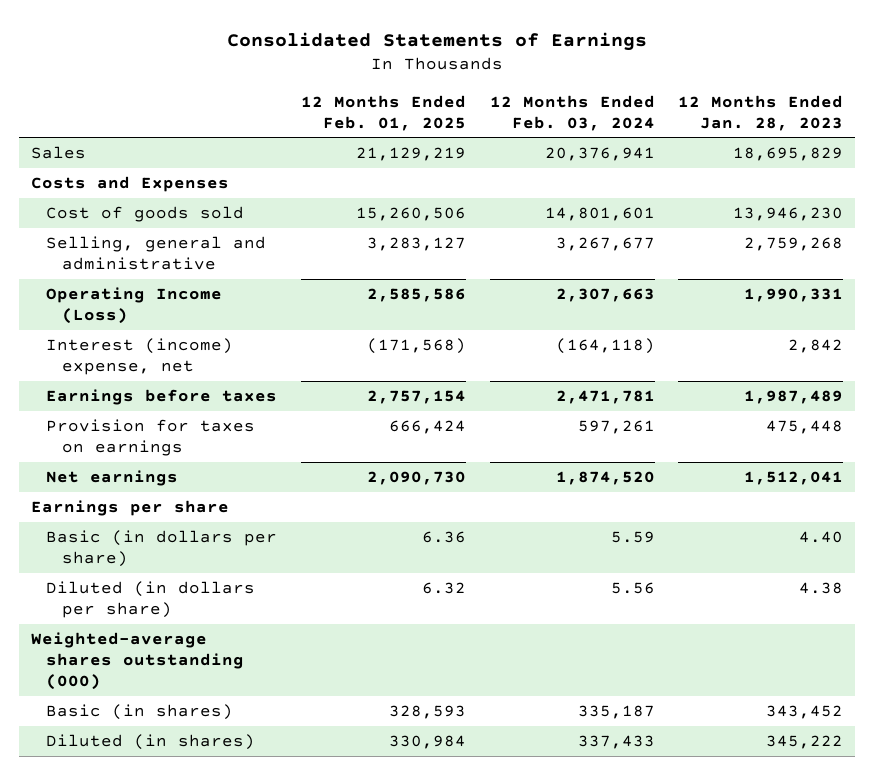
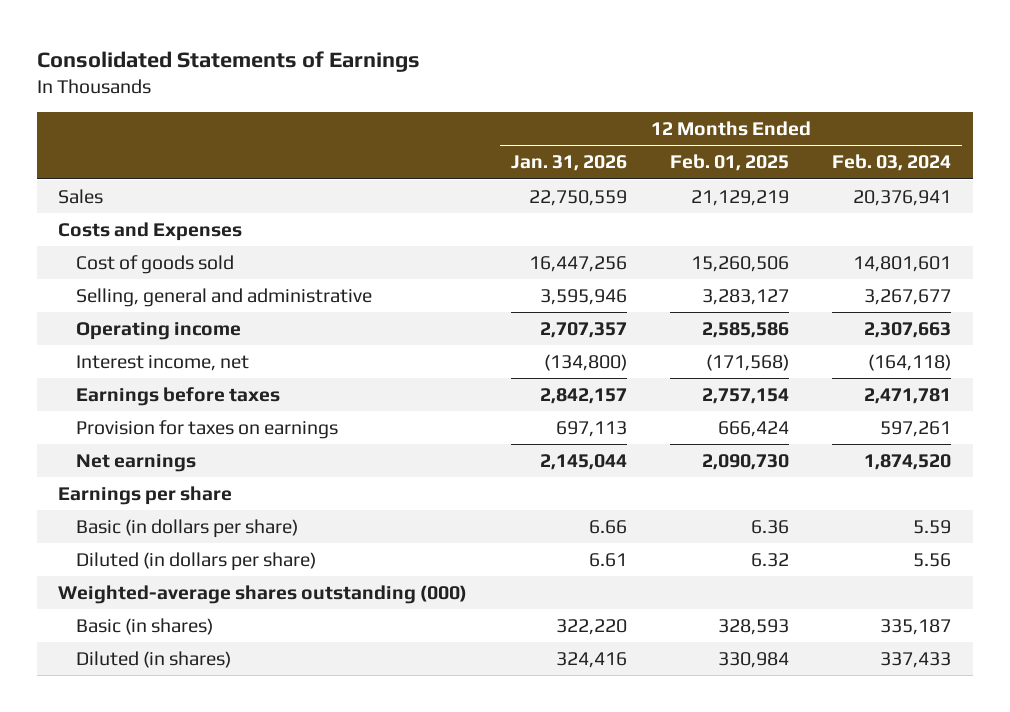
[678,94,844,131] 12 Months Ended Jan. 28, 2023 -> none
none -> [510,155,627,172] Jan. 31, 2026
[46,286,223,324] Operating Income (Loss) -> [76,321,242,340] Operating income
[46,337,234,375] Interest (income) expense, net -> [76,354,250,371] Interest income, net

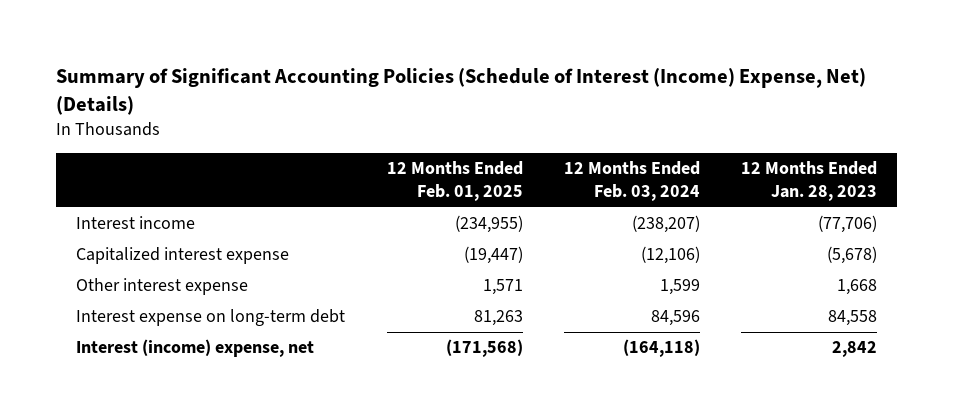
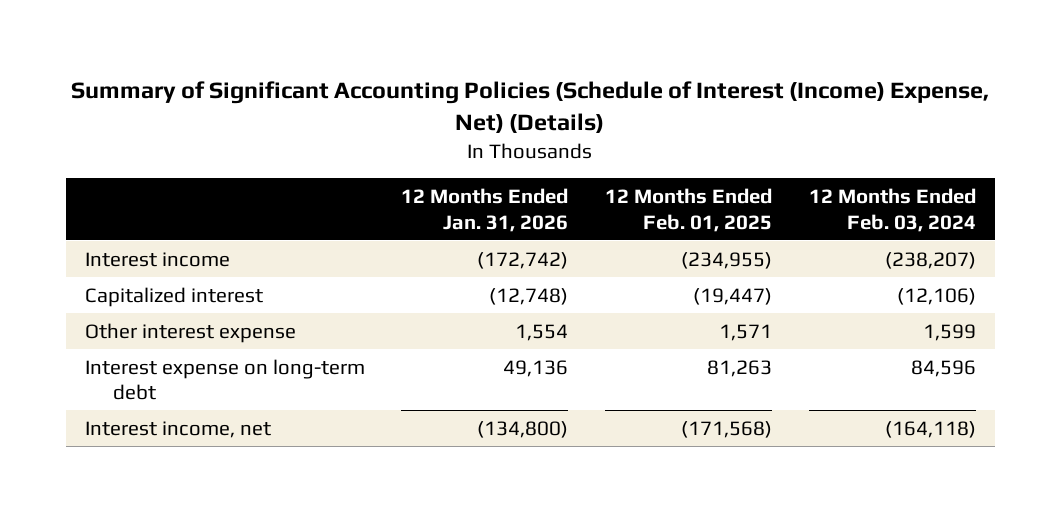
[740,161,877,202] 12 Months Ended Jan. 28, 2023 -> none
none -> [401,187,569,232] 12 Months Ended Jan. 31, 2026
[76,247,290,265] Capitalized interest expense -> [84,286,263,307] Capitalized interest
[76,339,315,358] Interest (income) expense, net -> [84,420,271,438] Interest income, net

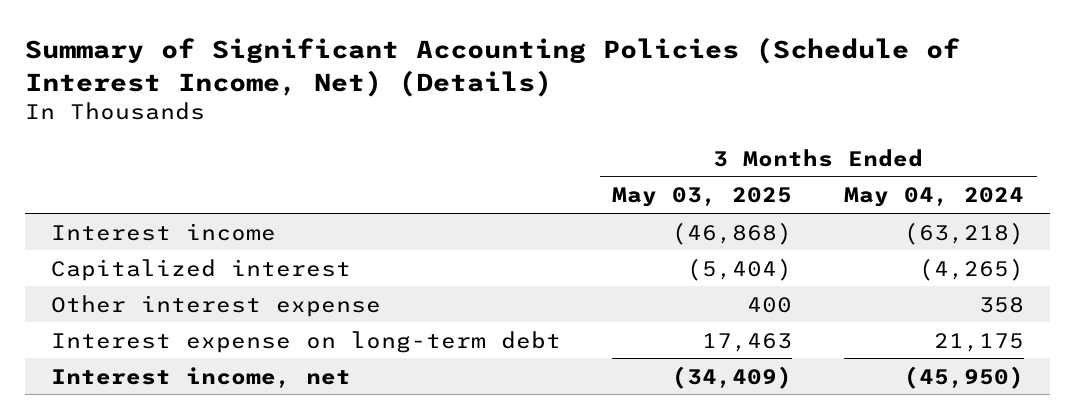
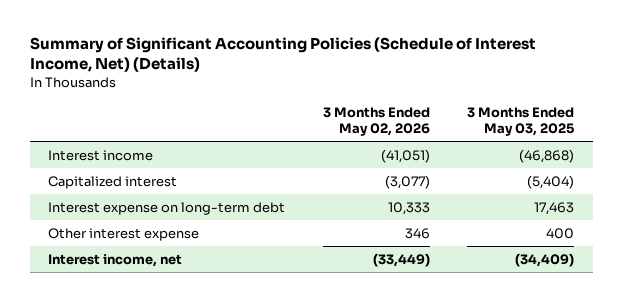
[843,187,1024,208] May 04, 2024 -> none
none -> [322,107,430,137] 3 Months Ended May 02, 2026
[50,294,381,317] Other interest expense -> [48,227,200,241] Other interest expense

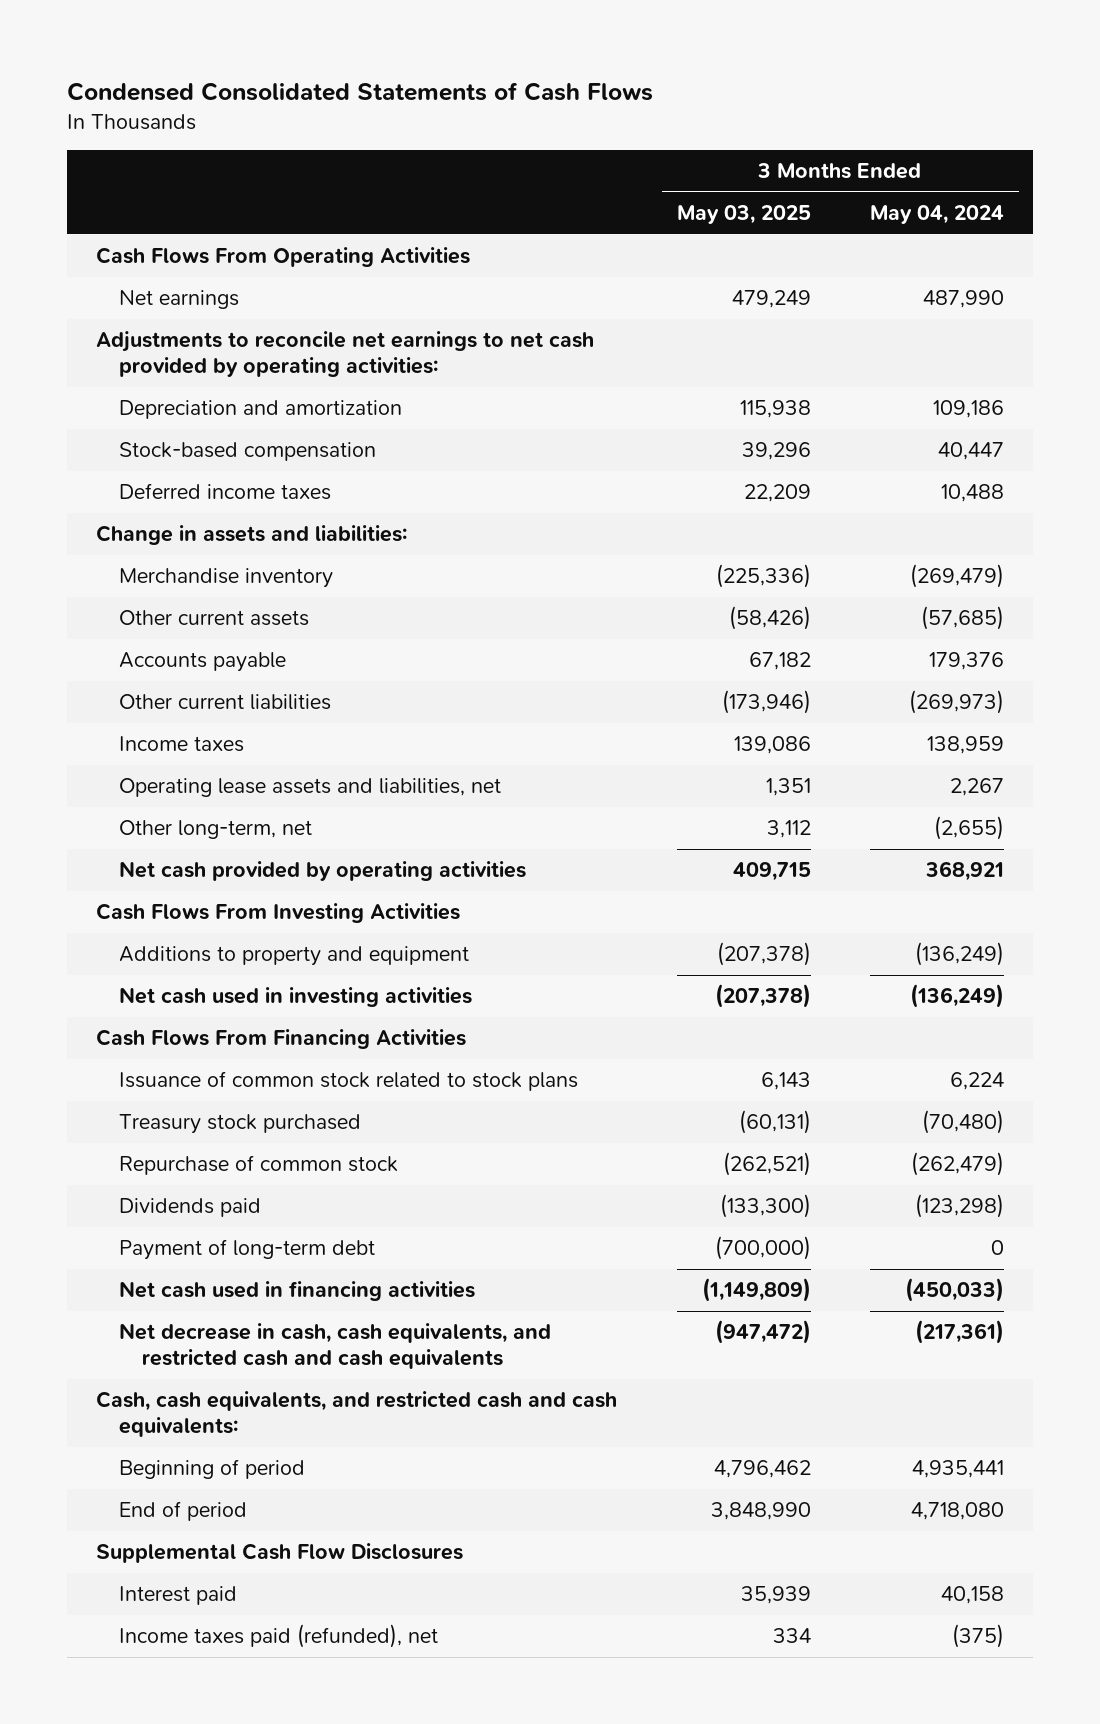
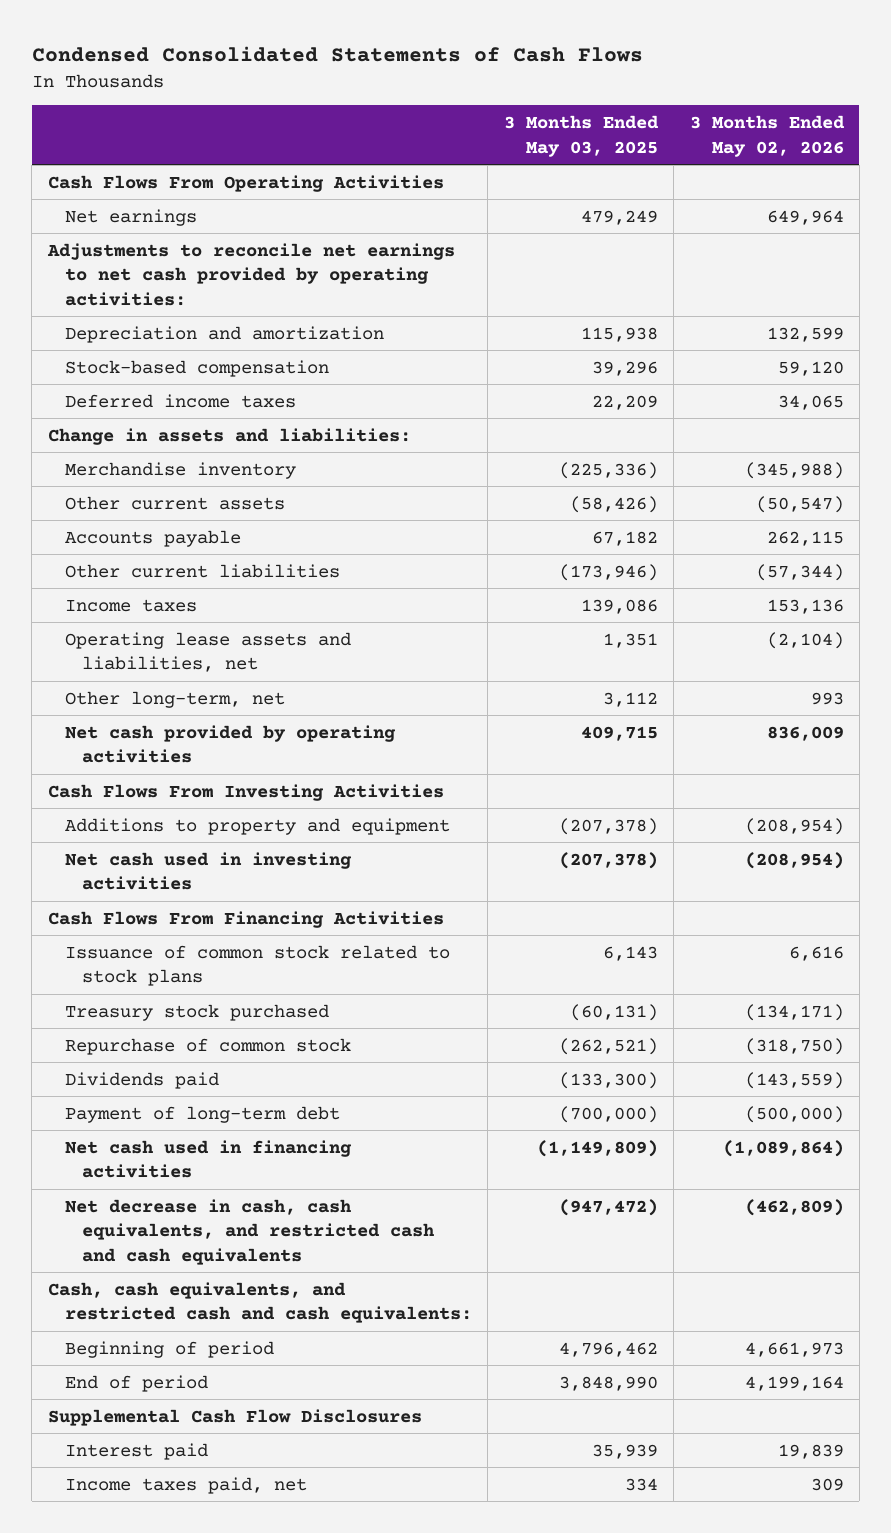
[869,204,1004,224] May 04, 2024 -> none
none -> [689,115,845,157] 3 Months Ended May 02, 2026
[119,1624,439,1649] Income taxes paid (refunded), net -> [65,1476,308,1494] Income taxes paid, net

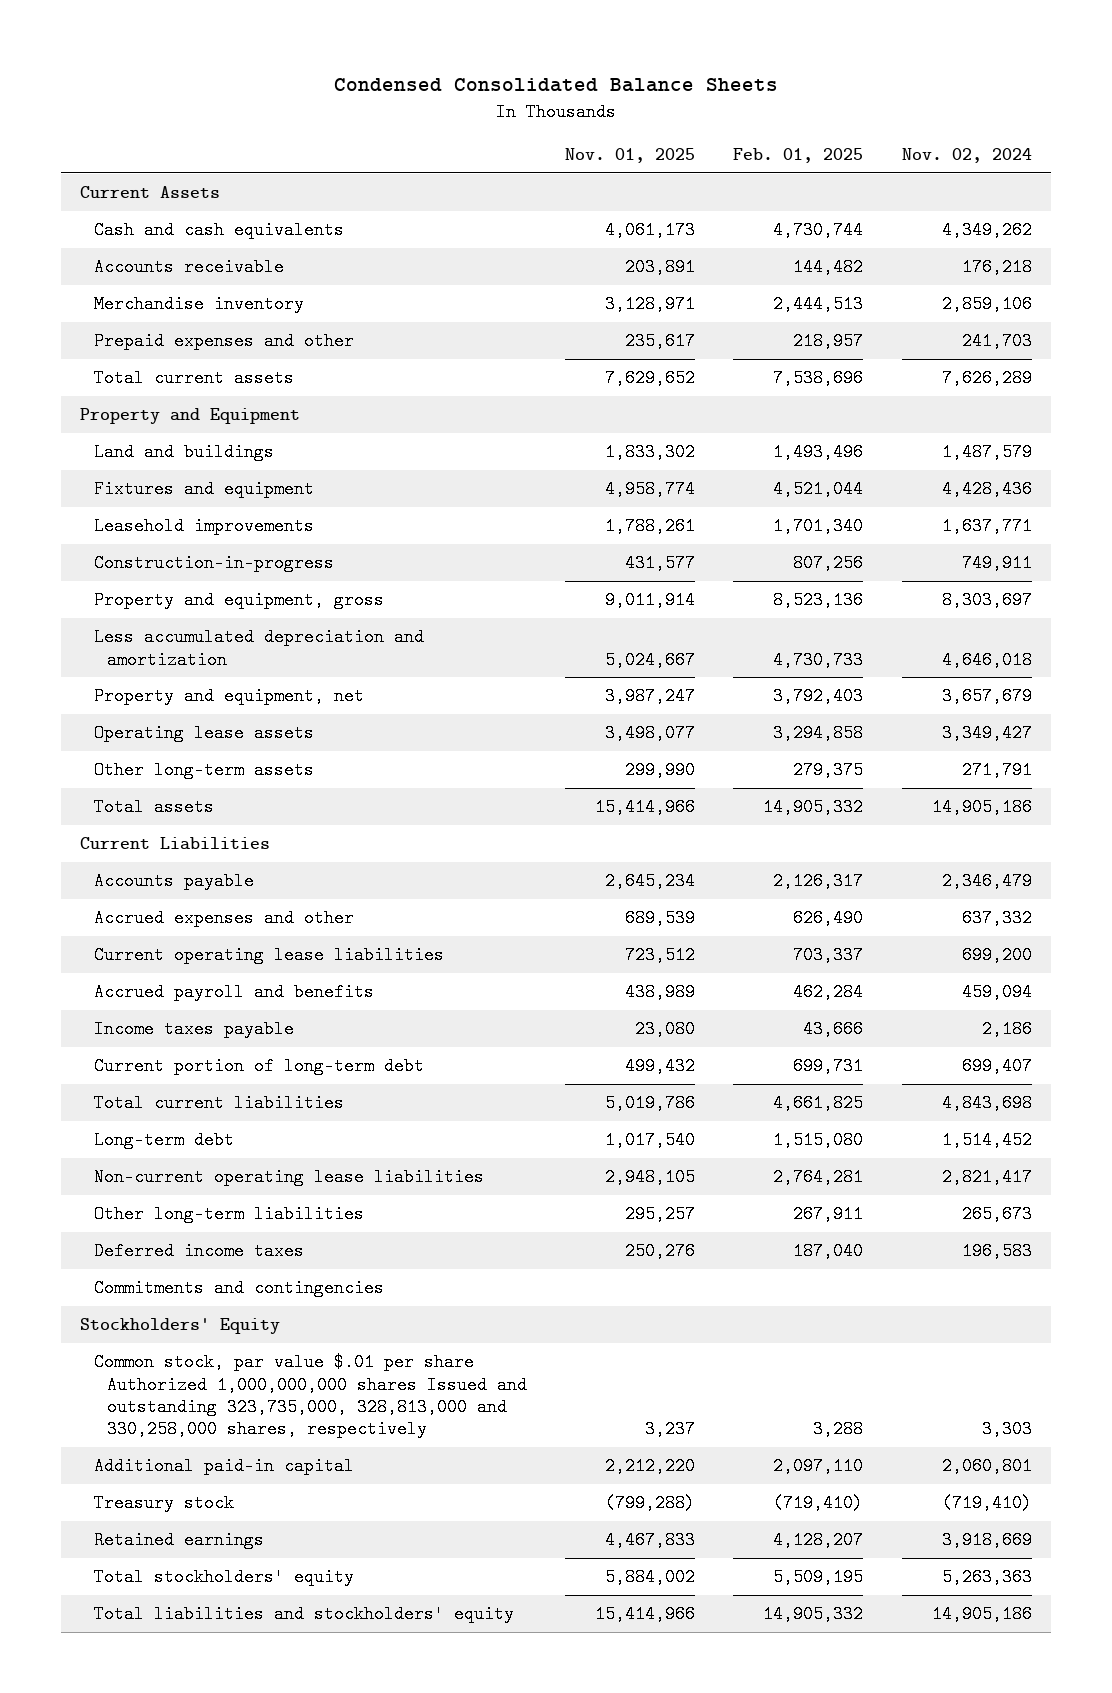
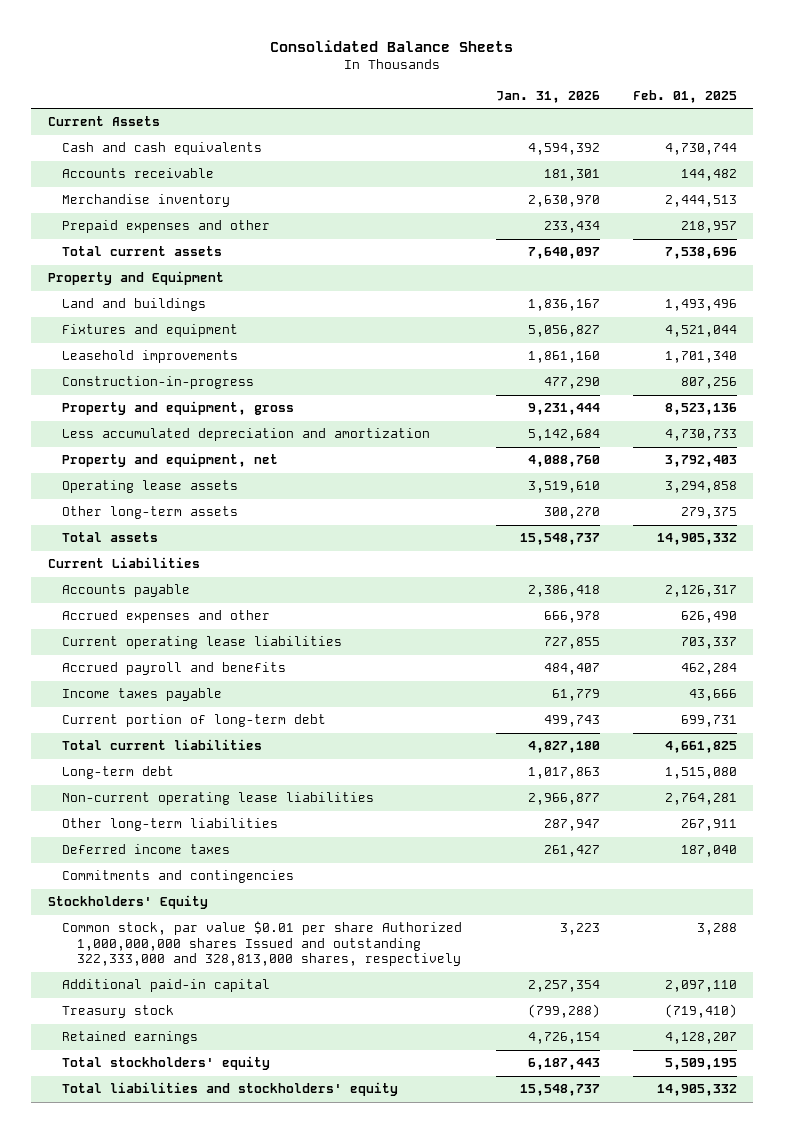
[334,77,779,92] Condensed Consolidated Balance Sheets -> [270,39,514,52] Consolidated Balance Sheets
[565,147,696,163] Nov. 01, 2025 -> none
[901,147,1032,163] Nov. 02, 2024 -> none
none -> [495,90,600,103] Jan. 31, 2026
[93,1353,528,1439] Common stock, par value $.01 per share Authorized 1,000,000,000 shares Issued and outstanding 323,735,000, 328,813,000 and 330,258,000 shares, respectively -> [62,921,463,967] Common stock, par value $0.01 per share Authorized 1,000,000,000 shares Issued and outstanding 322,333,000 and 328,813,000 shares, respectively

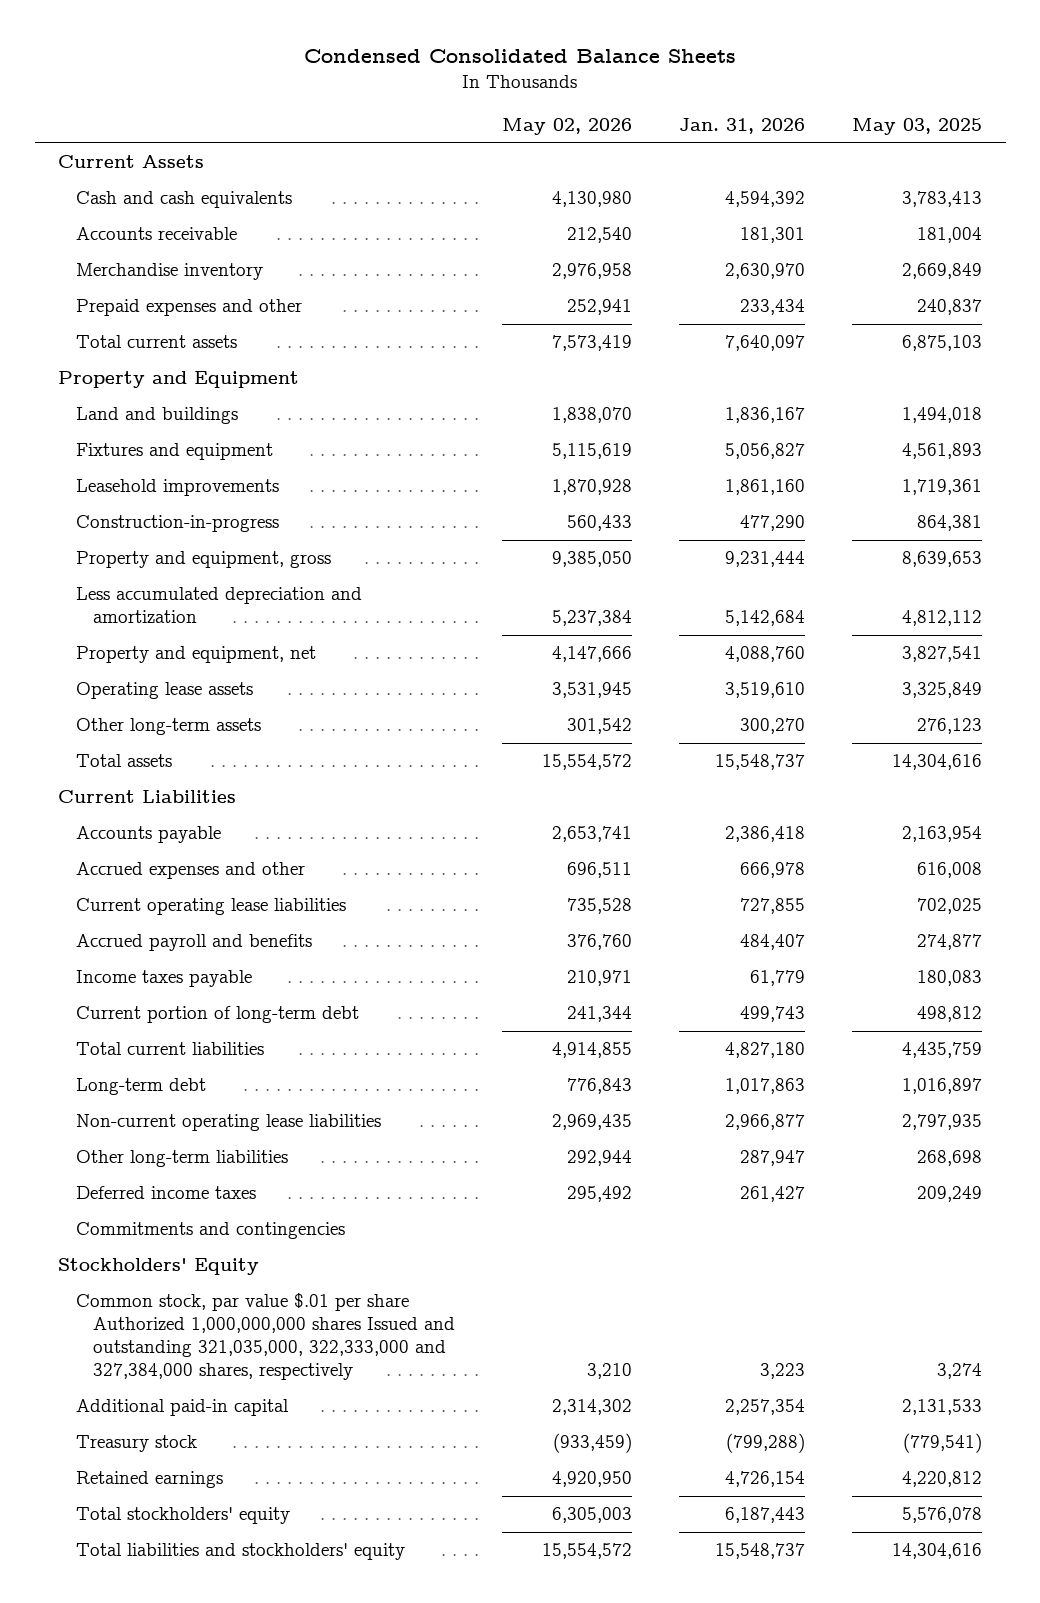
[270,39,514,52] Consolidated Balance Sheets -> [304,49,737,64] Condensed Consolidated Balance Sheets
[632,89,737,103] Feb. 01, 2025 -> none
none -> [502,117,633,135] May 02, 2026
none -> [852,117,983,135] May 03, 2025
[62,921,463,967] Common stock, par value $0.01 per share Authorized 1,000,000,000 shares Issued and outstanding 322,333,000 and 328,813,000 shares, respectively -> [75,1293,456,1381] Common stock, par value $.01 per share Authorized 1,000,000,000 shares Issued and outstanding 321,035,000, 322,333,000 and 327,384,000 shares, respectively

